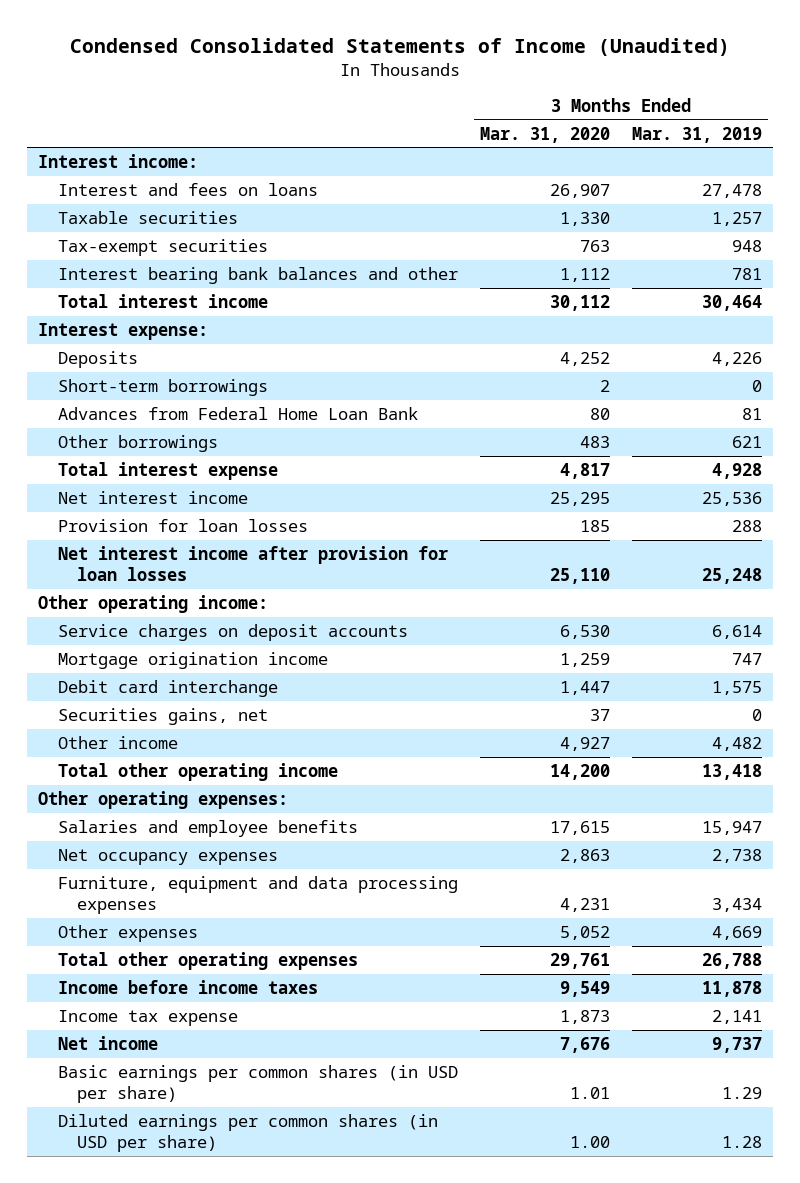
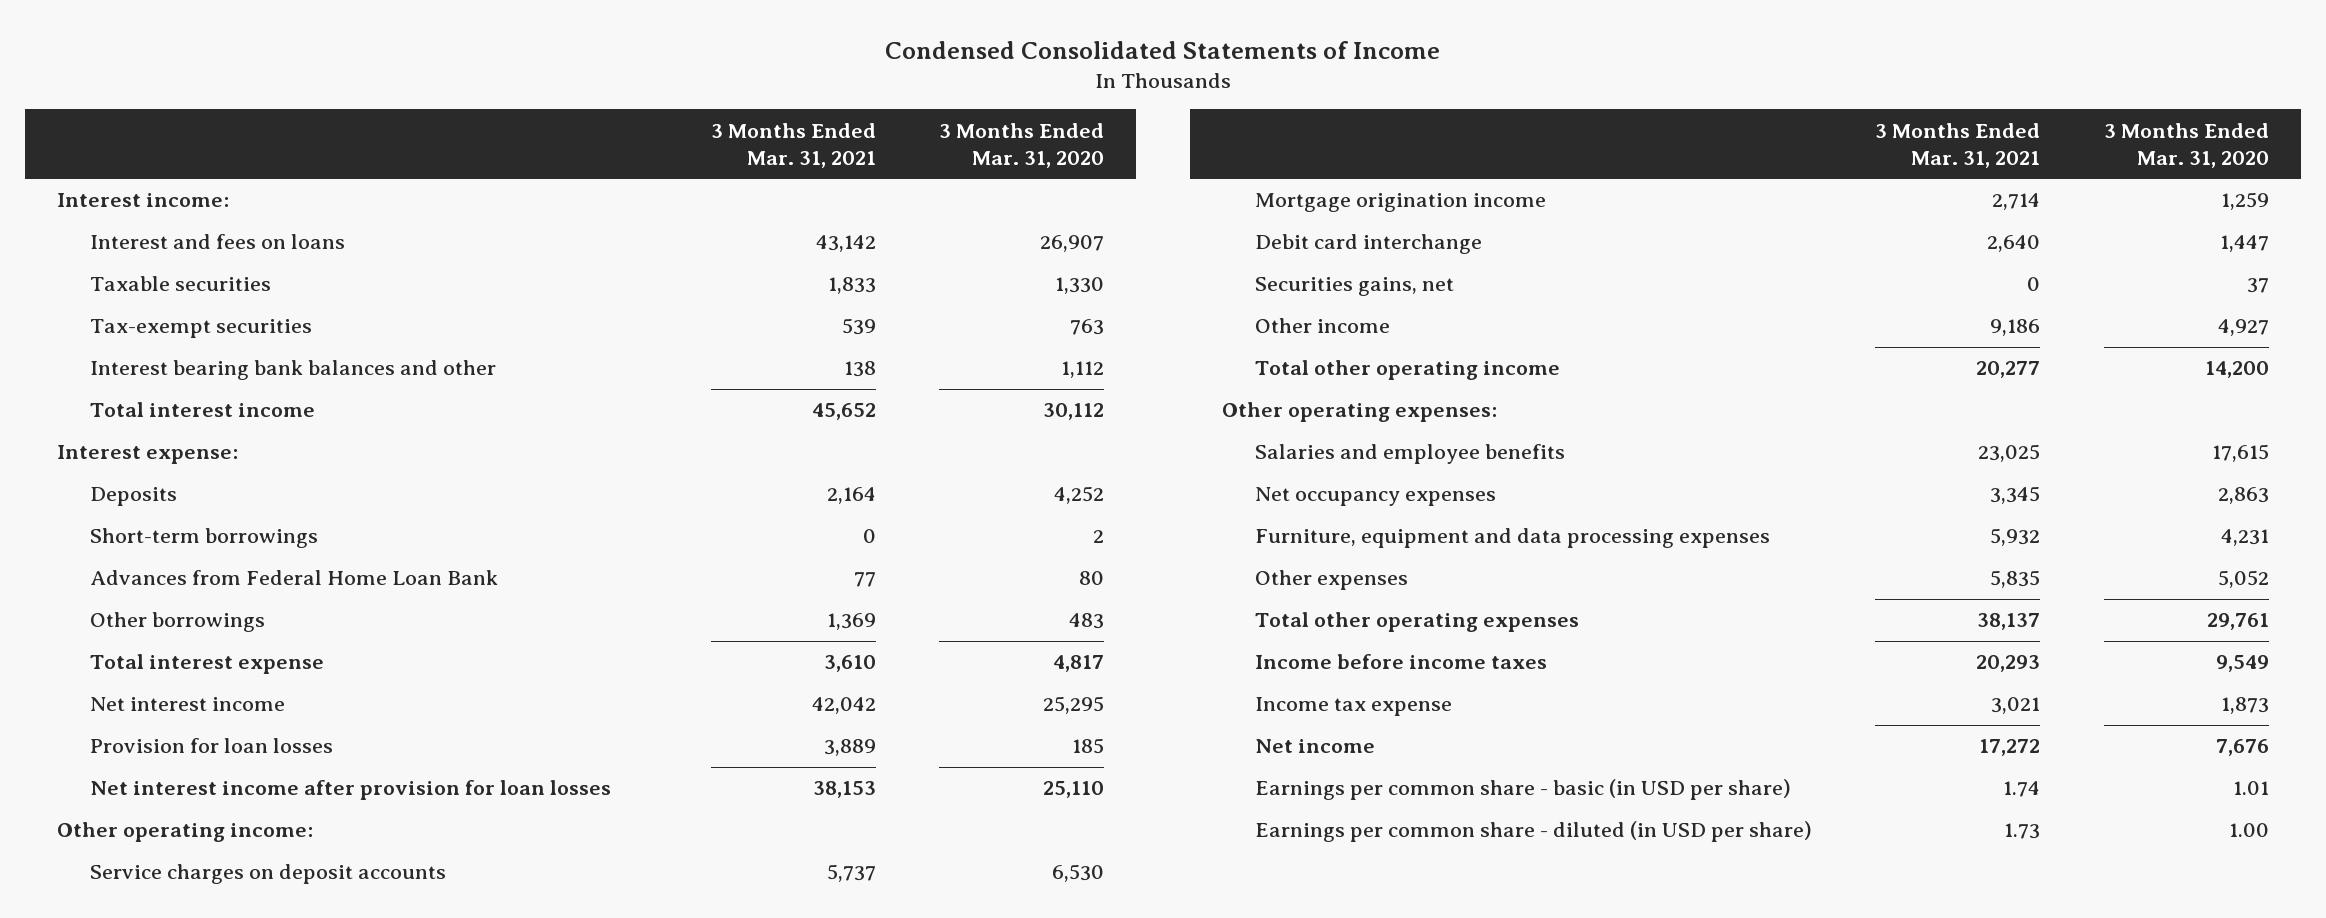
[70,37,731,56] Condensed Consolidated Statements of Income (Unaudited) -> [884,40,1440,59] Condensed Consolidated Statements of Income
[632,126,763,143] Mar. 31, 2019 -> none
none -> [710,122,876,168] 3 Months Ended Mar. 31, 2021
[57,1064,458,1104] Basic earnings per common shares (in USD per share) -> [1254,779,1791,801] Earnings per common share - basic (in USD per share)
[57,1113,438,1153] Diluted earnings per common shares (in USD per share) -> [1254,821,1812,843] Earnings per common share - diluted (in USD per share)

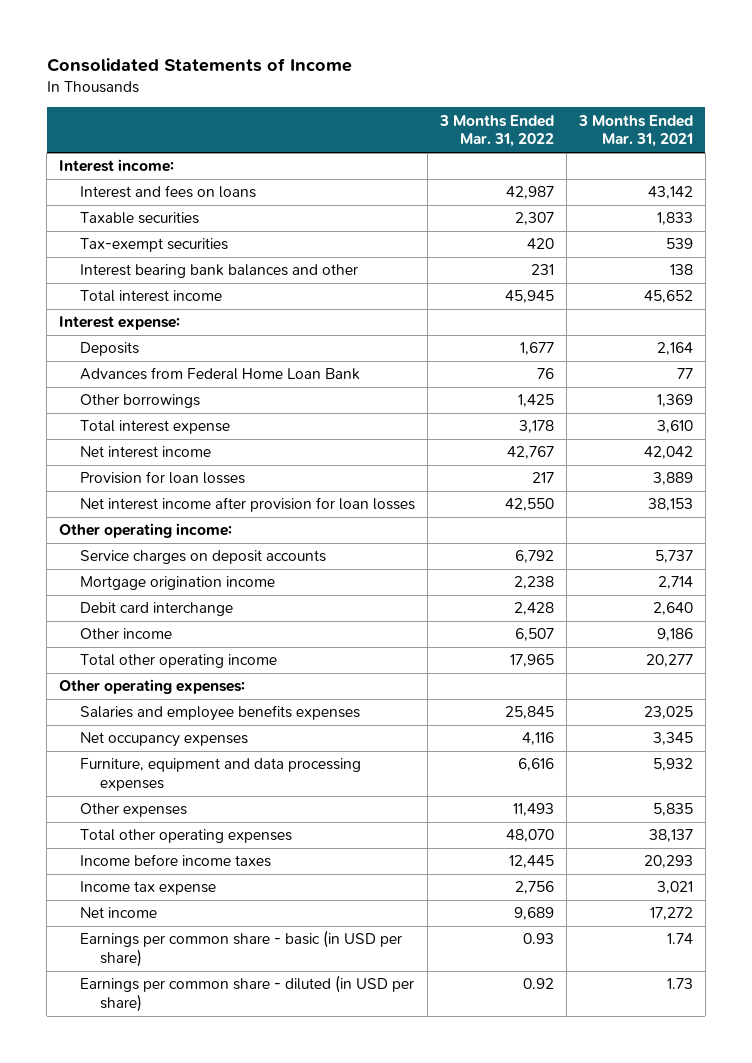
[884,40,1440,59] Condensed Consolidated Statements of Income -> [46,57,352,72] Consolidated Statements of Income
[939,122,1105,168] 3 Months Ended Mar. 31, 2020 -> none
none -> [438,114,554,148] 3 Months Ended Mar. 31, 2022
[89,528,318,549] Short-term borrowings -> none
[1254,277,1454,297] Securities gains, net -> none
[1254,444,1565,465] Salaries and employee benefits -> [79,705,360,722] Salaries and employee benefits expenses

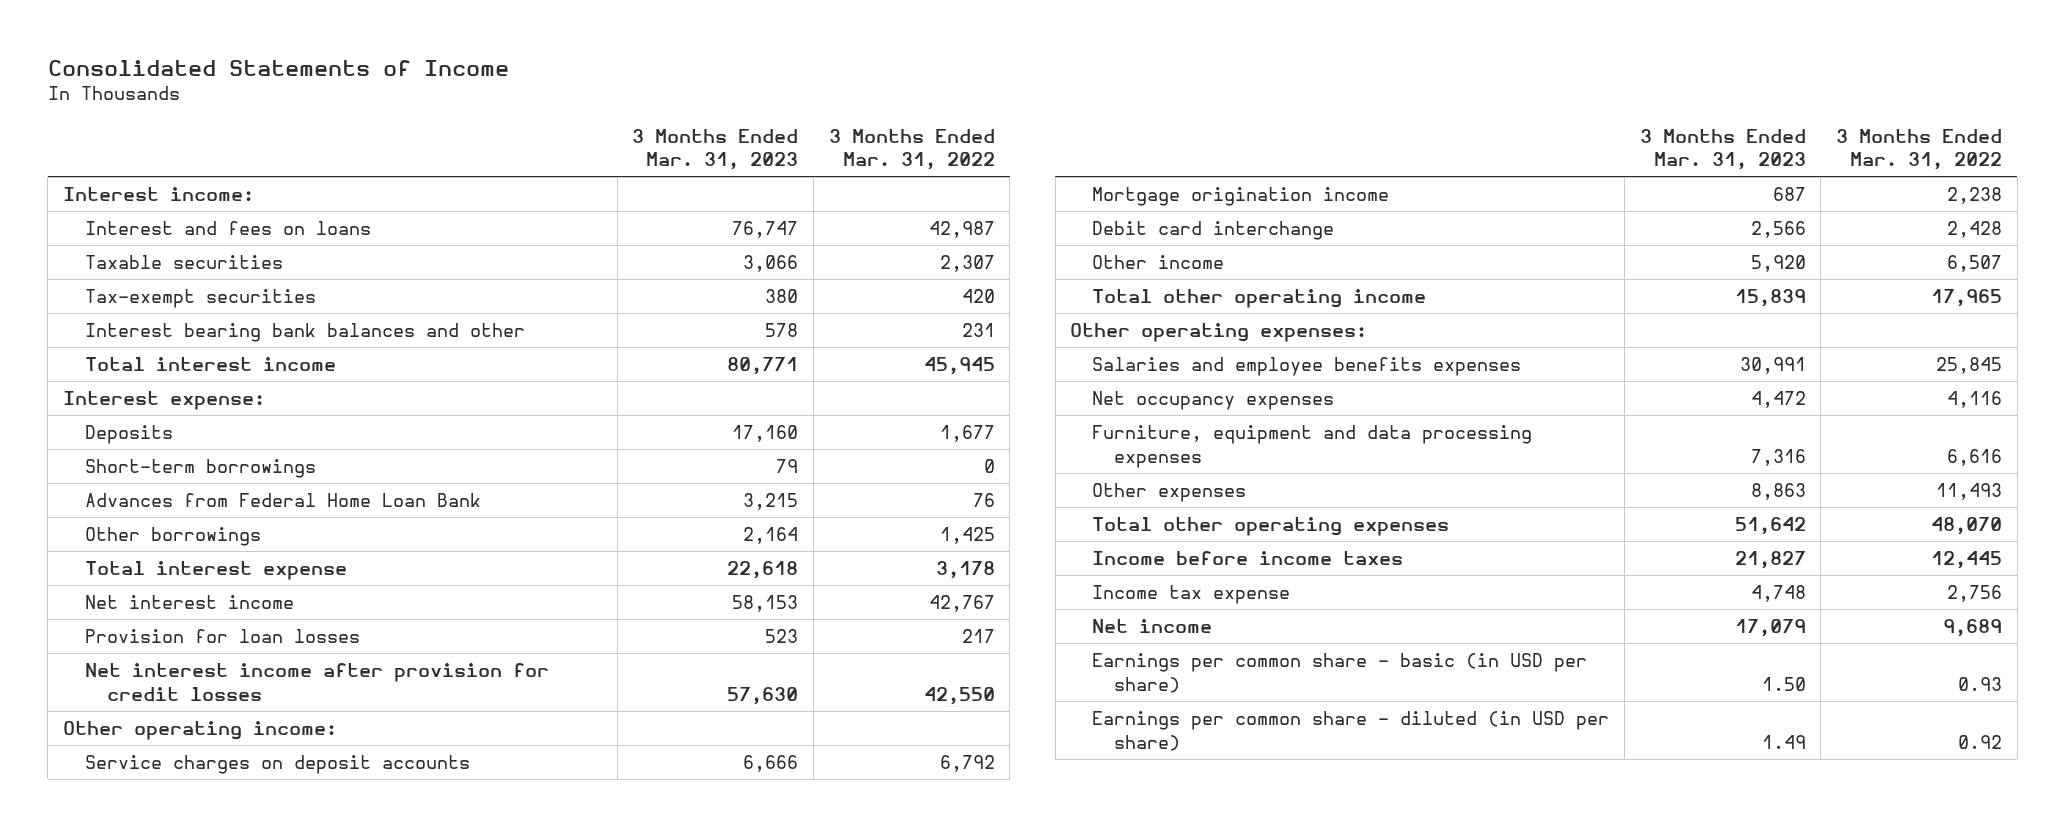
[577,114,693,148] 3 Months Ended Mar. 31, 2021 -> none
none -> [632,128,799,171] 3 Months Ended Mar. 31, 2023
none -> [85,459,317,479] Short-term borrowings
[79,497,415,513] Net interest income after provision for loan losses -> [85,663,550,701] Net interest income after provision for credit losses

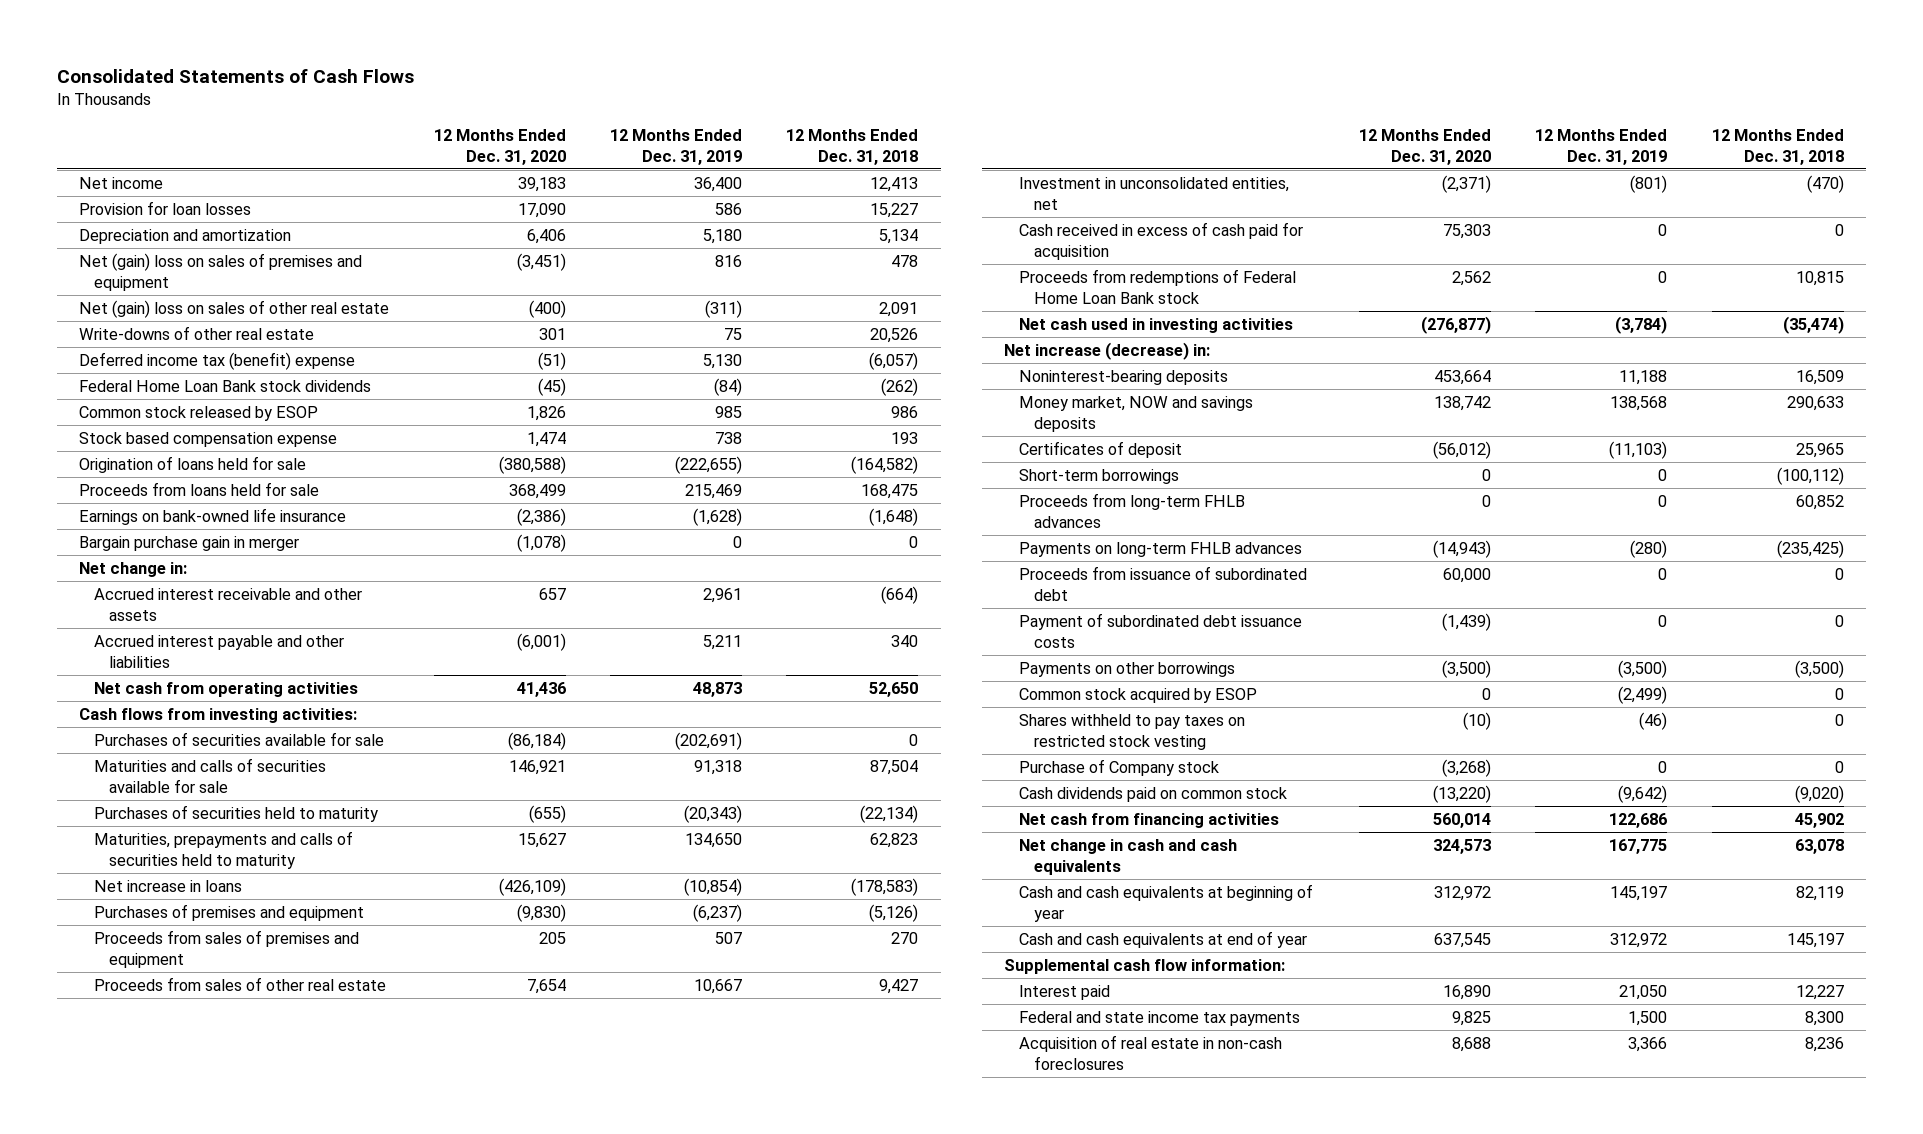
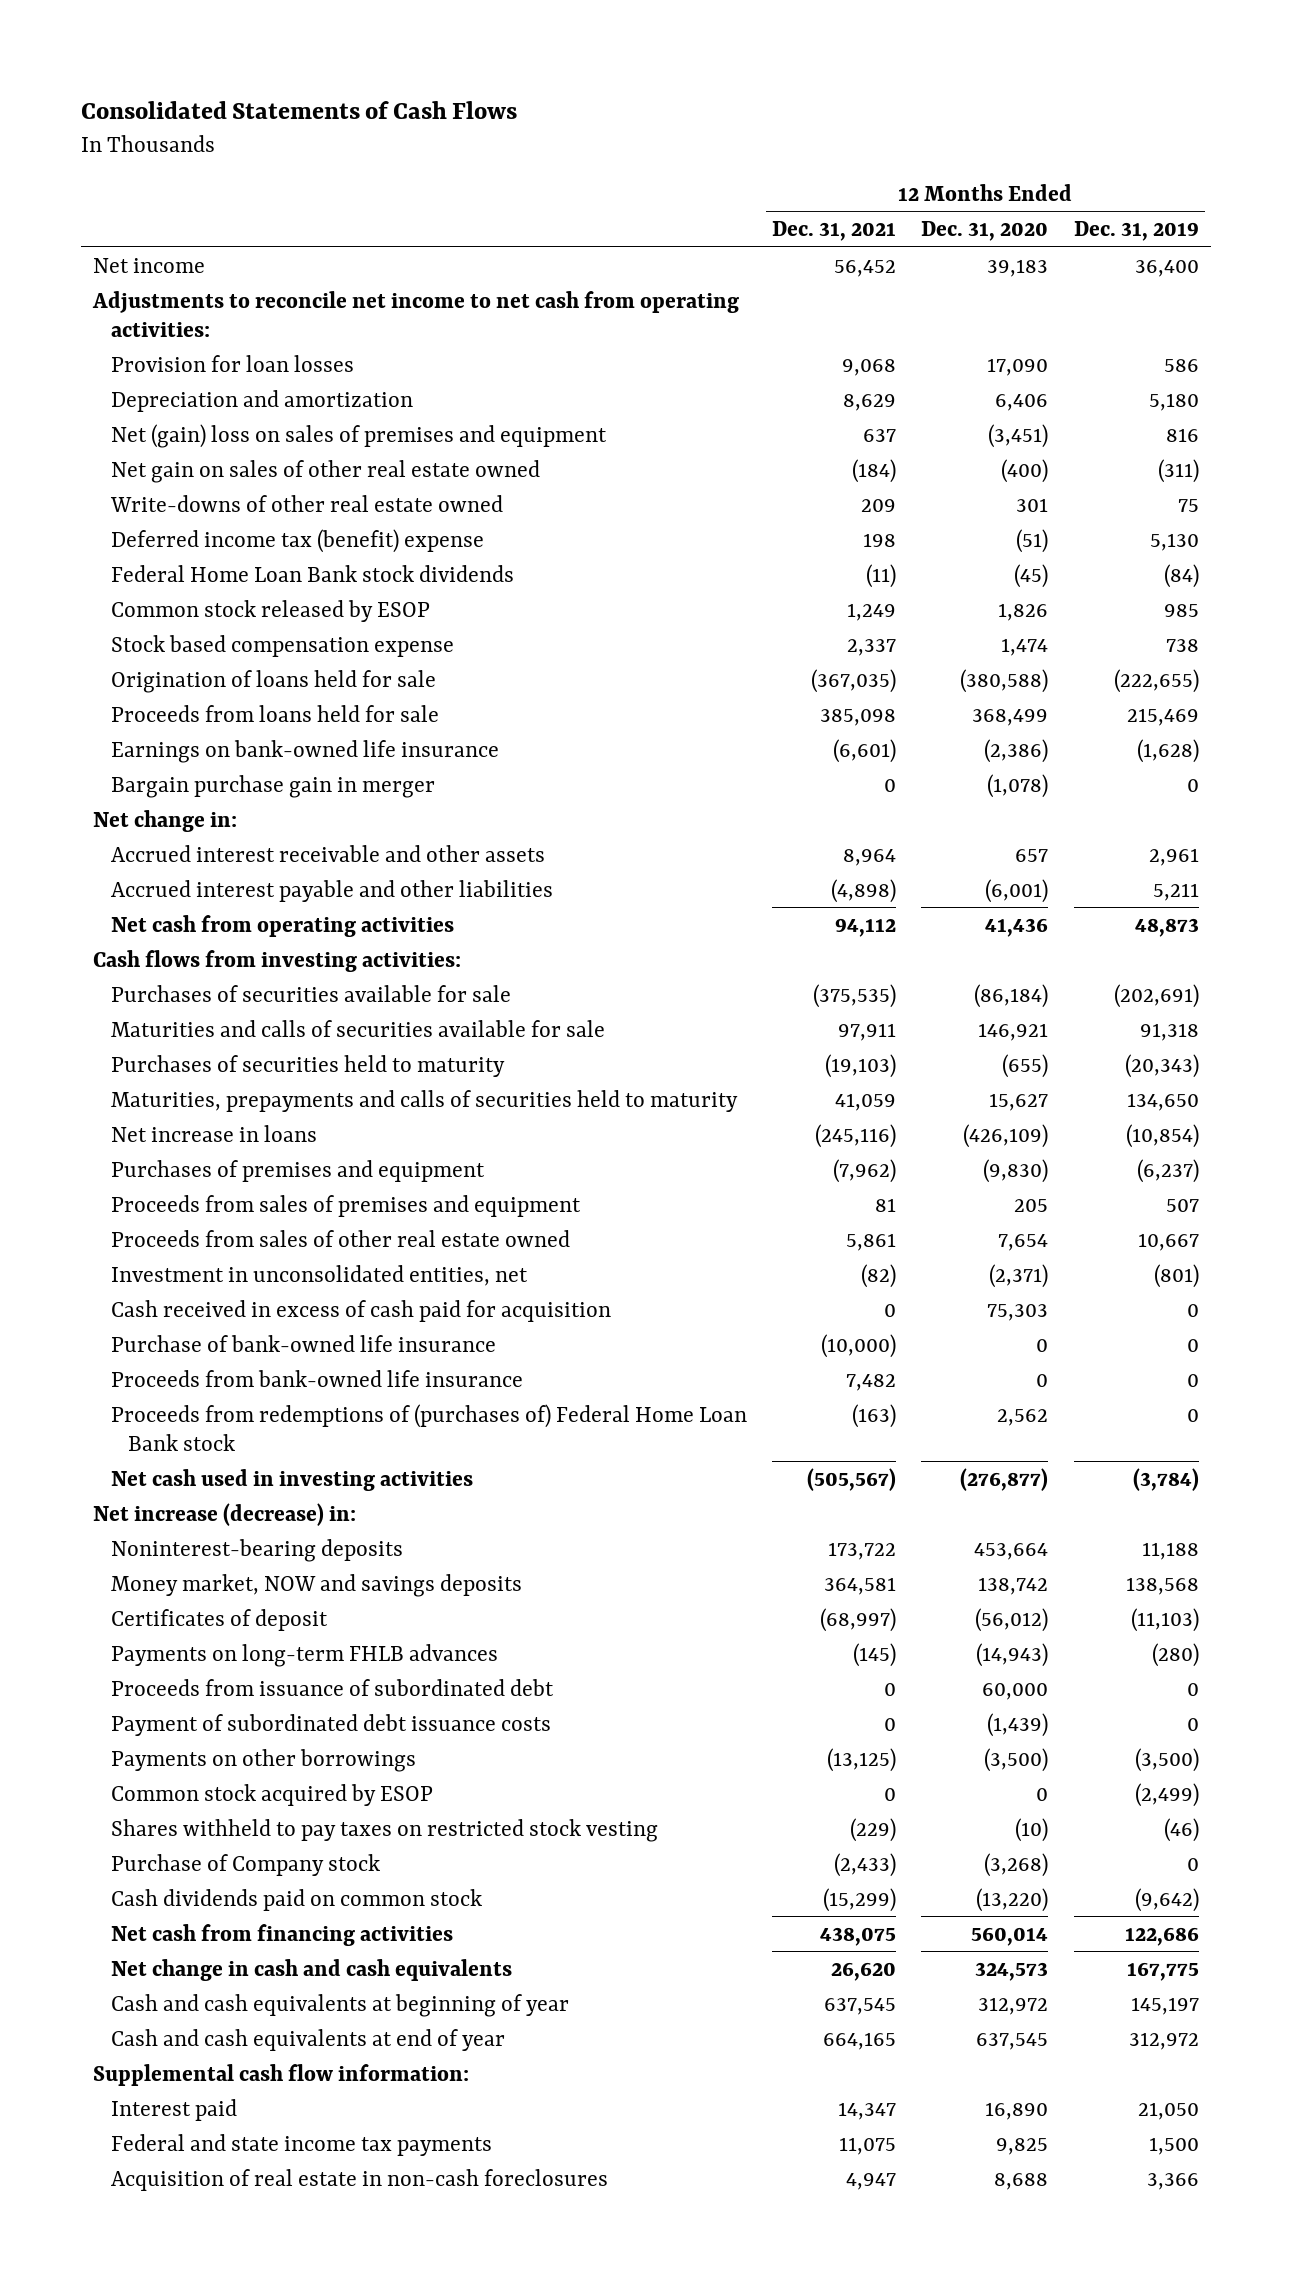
[786,128,919,166] 12 Months Ended Dec. 31, 2018 -> none
none -> [771,221,896,242] Dec. 31, 2021
none -> [92,290,740,337] Adjustments to reconcile net income to net cash from operating activities:
[79,299,390,318] Net (gain) loss on sales of other real estate -> [110,459,540,483] Net gain on sales of other real estate owned
[79,325,315,340] Write-downs of other real estate -> [109,494,503,512] Write-downs of other real estate owned
[93,976,386,991] Proceeds from sales of other real estate -> [110,1229,570,1247] Proceeds from sales of other real estate owned
none -> [110,1334,496,1352] Purchase of bank-owned life insurance
none -> [110,1369,523,1387] Proceeds from bank-owned life insurance
[1019,268,1297,304] Proceeds from redemptions of Federal Home Loan Bank stock -> [110,1403,747,1451] Proceeds from redemptions of (purchases of) Federal Home Loan Bank stock
[1019,468,1180,484] Short-term borrowings -> none
[1019,492,1246,528] Proceeds from long-term FHLB advances -> none

